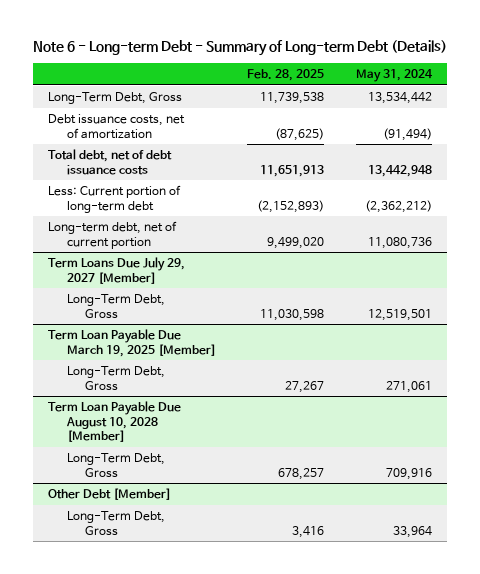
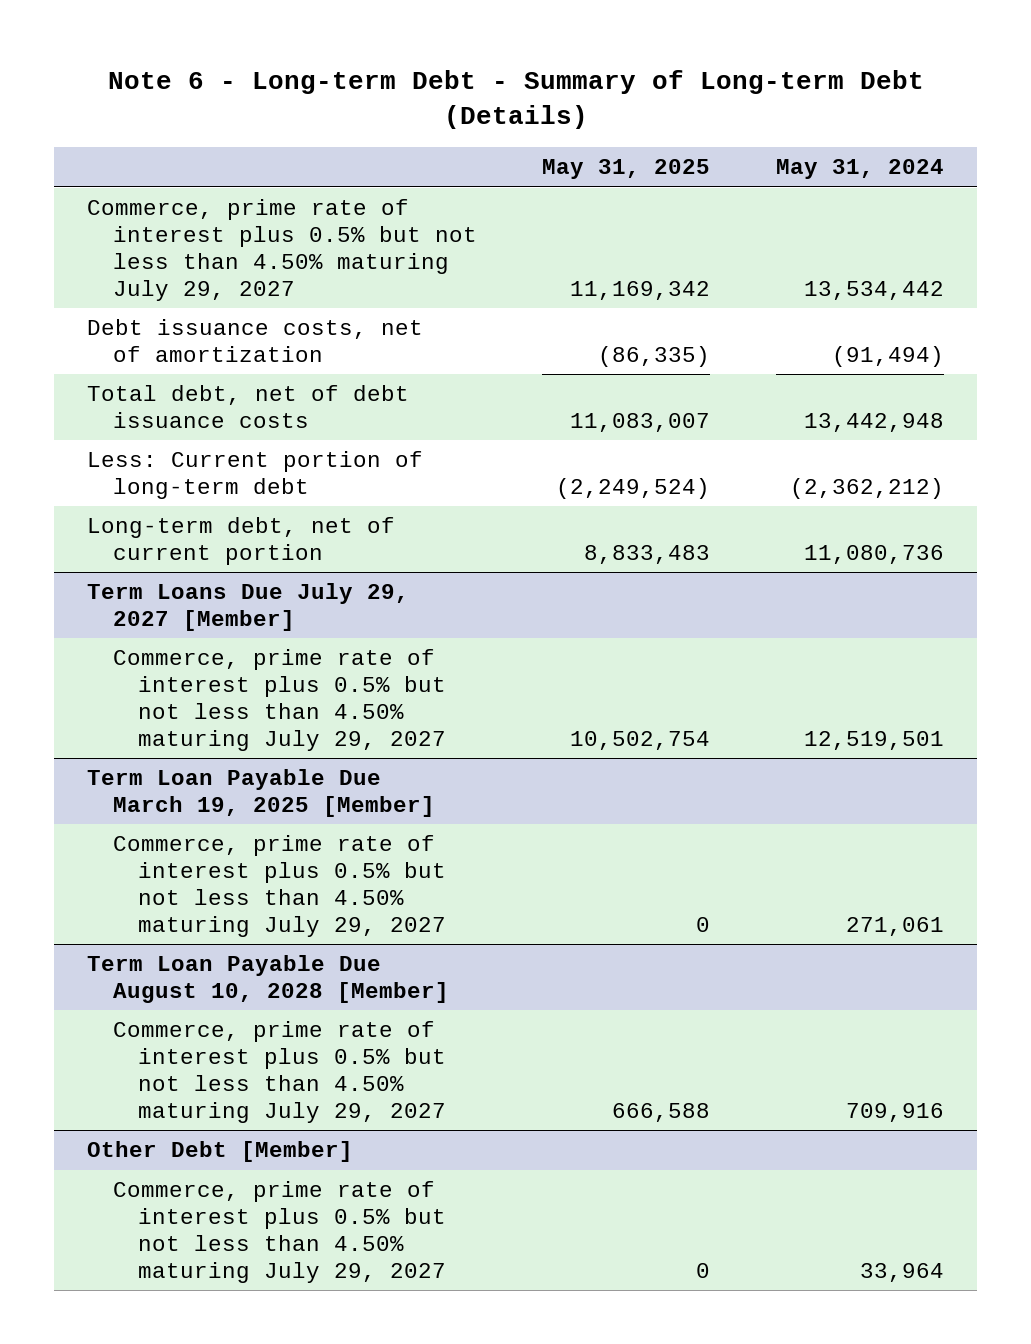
[247,68,325,81] Feb. 28, 2025 -> none
none -> [542,159,711,180] May 31, 2025
[48,92,183,105] Long-Term Debt, Gross -> [86,199,477,301] Commerce, prime rate of interest plus 0.5% but not less than 4.50% maturing July 29, 2027
[66,294,165,319] Long-Term Debt, Gross -> [112,649,447,751] Commerce, prime rate of interest plus 0.5% but not less than 4.50% maturing July 29, 2027
[66,366,165,391] Long-Term Debt, Gross -> [112,835,447,937] Commerce, prime rate of interest plus 0.5% but not less than 4.50% maturing July 29, 2027
[66,453,165,478] Long-Term Debt, Gross -> [112,1021,447,1123] Commerce, prime rate of interest plus 0.5% but not less than 4.50% maturing July 29, 2027
[66,511,165,536] Long-Term Debt, Gross -> [112,1181,447,1283] Commerce, prime rate of interest plus 0.5% but not less than 4.50% maturing July 29, 2027

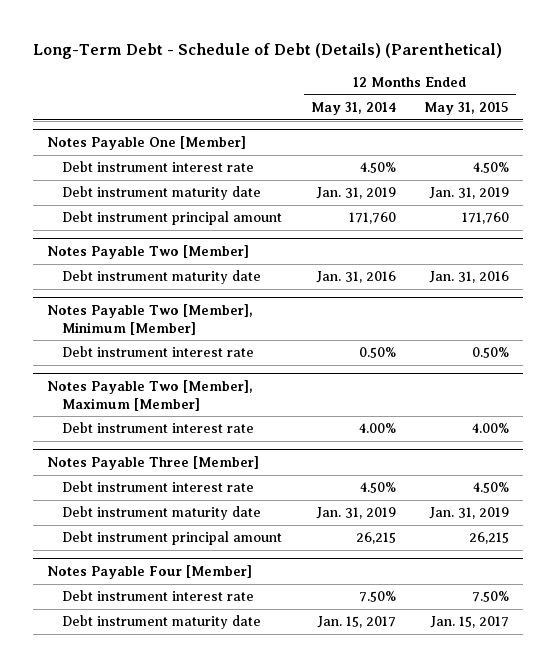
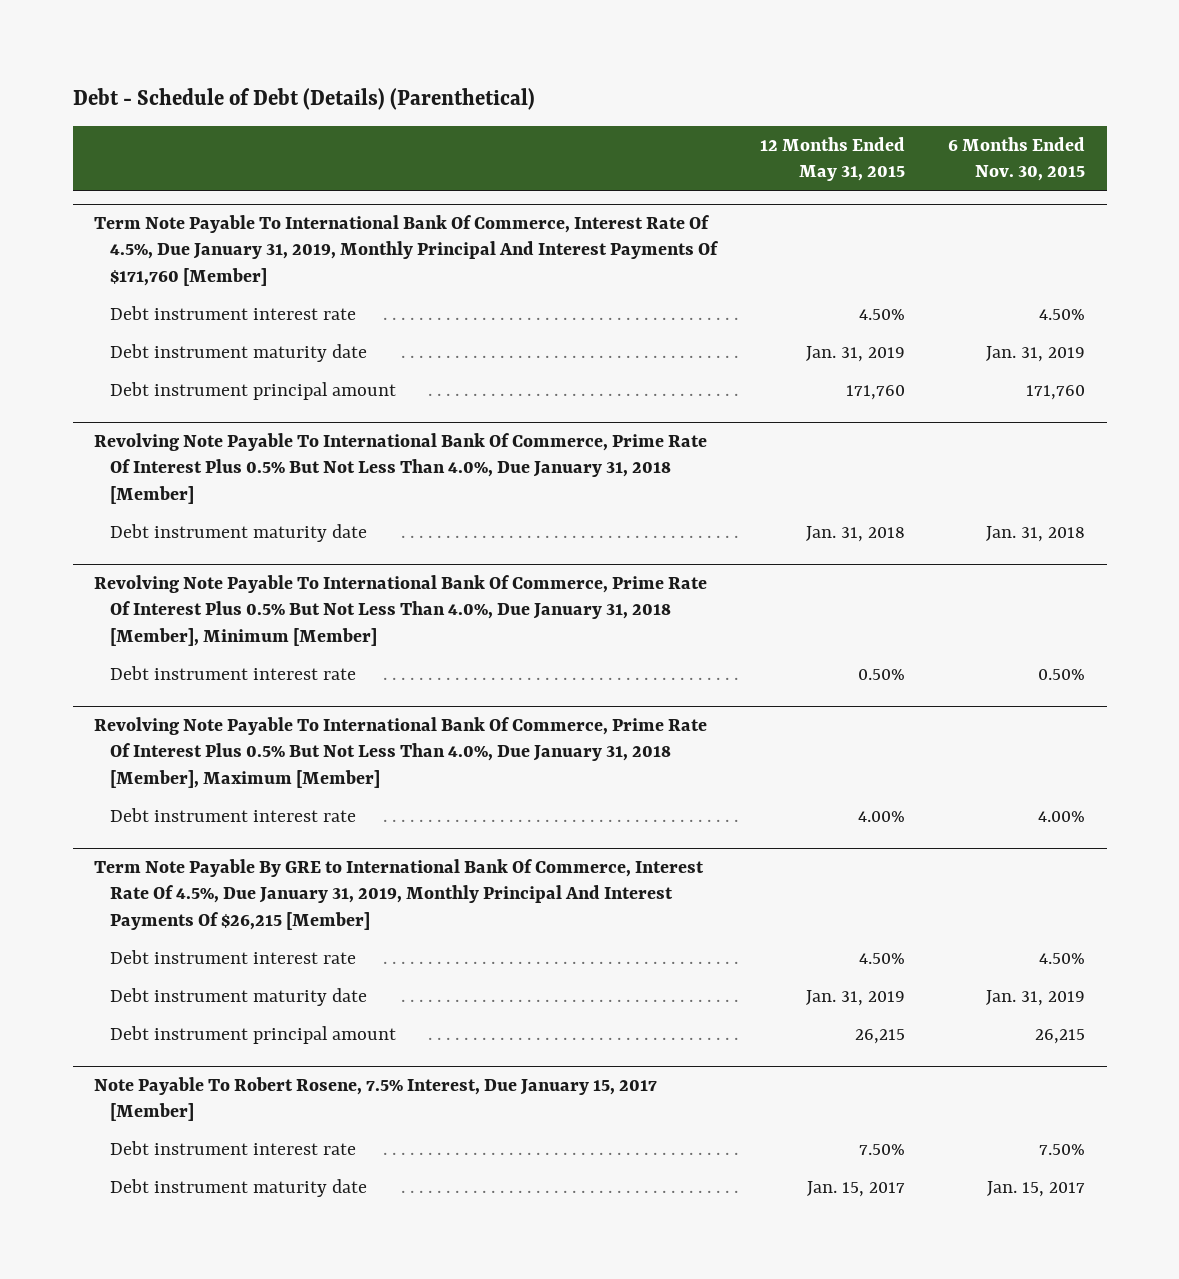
[33,43,503,60] Long-Term Debt - Schedule of Debt (Details) (Parenthetical) -> [72,88,535,111] Debt - Schedule of Debt (Details) (Parenthetical)
[310,101,396,115] May 31, 2014 -> none
none -> [948,136,1086,182] 6 Months Ended Nov. 30, 2015
[47,136,247,151] Notes Payable One [Member] -> none
none -> [94,214,719,286] Term Note Payable To International Bank Of Commerce, Interest Rate Of 4.5%, Due January 31, 2019, Monthly Principal And Interest Payments Of $171,760 [Member]
[47,304,254,335] Notes Payable Two [Member], Minimum [Member] -> none
[47,245,250,260] Notes Payable Two [Member] -> [94,432,708,504] Revolving Note Payable To International Bank Of Commerce, Prime Rate Of Interest Plus 0.5% But Not Less Than 4.0%, Due January 31, 2018 [Member]
[429,271,510,284] Jan. 31, 2016 -> [805,525,905,542] Jan. 31, 2018
none -> [94,574,708,646] Revolving Note Payable To International Bank Of Commerce, Prime Rate Of Interest Plus 0.5% But Not Less Than 4.0%, Due January 31, 2018 [Member], Minimum [Member]
[47,380,254,411] Notes Payable Two [Member], Maximum [Member] -> none
none -> [94,716,708,788] Revolving Note Payable To International Bank Of Commerce, Prime Rate Of Interest Plus 0.5% But Not Less Than 4.0%, Due January 31, 2018 [Member], Maximum [Member]
[47,456,260,471] Notes Payable Three [Member] -> [94,858,705,930] Term Note Payable By GRE to International Bank Of Commerce, Interest Rate Of 4.5%, Due January 31, 2019, Monthly Principal And Interest Payments Of $26,215 [Member]
[47,565,253,580] Notes Payable Four [Member] -> [94,1076,658,1122] Note Payable To Robert Rosene, 7.5% Interest, Due January 15, 2017 [Member]

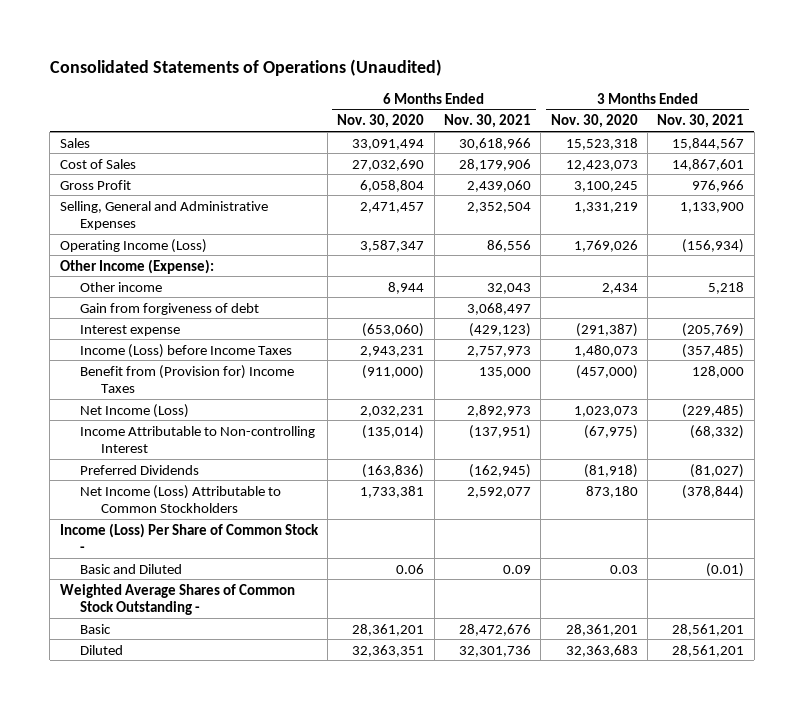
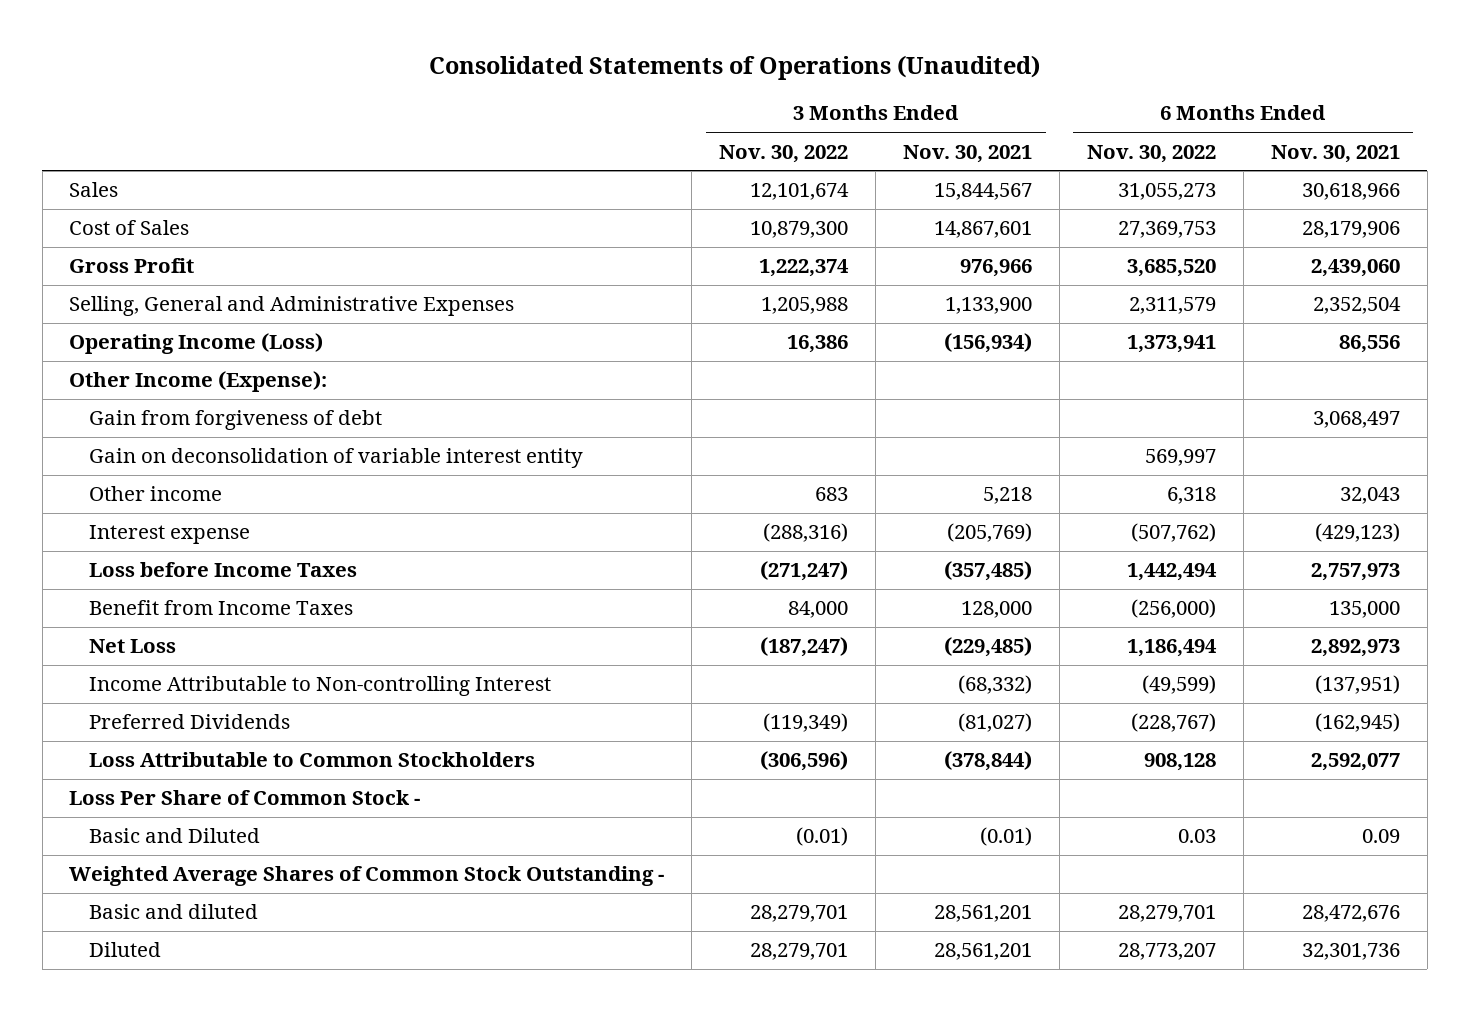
[337,114,425,129] Nov. 30, 2020 -> none
[550,114,638,129] Nov. 30, 2020 -> none
none -> [719,144,849,163] Nov. 30, 2022
none -> [1086,144,1216,163] Nov. 30, 2022
none -> [88,448,583,469] Gain on deconsolidation of variable interest entity
[80,281,163,292] Other income -> [88,486,222,502] Other income
[80,343,293,358] Income (Loss) before Income Taxes -> [88,562,357,578] Loss before Income Taxes
[80,364,295,393] Benefit from (Provision for) Income Taxes -> [88,600,353,616] Benefit from Income Taxes
[80,403,190,418] Net Income (Loss) -> [88,639,176,654] Net Loss
[80,484,282,513] Net Income (Loss) Attributable to Common Stockholders -> [88,752,535,768] Loss Attributable to Common Stockholders
[59,522,319,552] Income (Loss) Per Share of Common Stock - -> [69,790,421,806] Loss Per Share of Common Stock -
[80,623,112,634] Basic -> [88,904,258,920] Basic and diluted

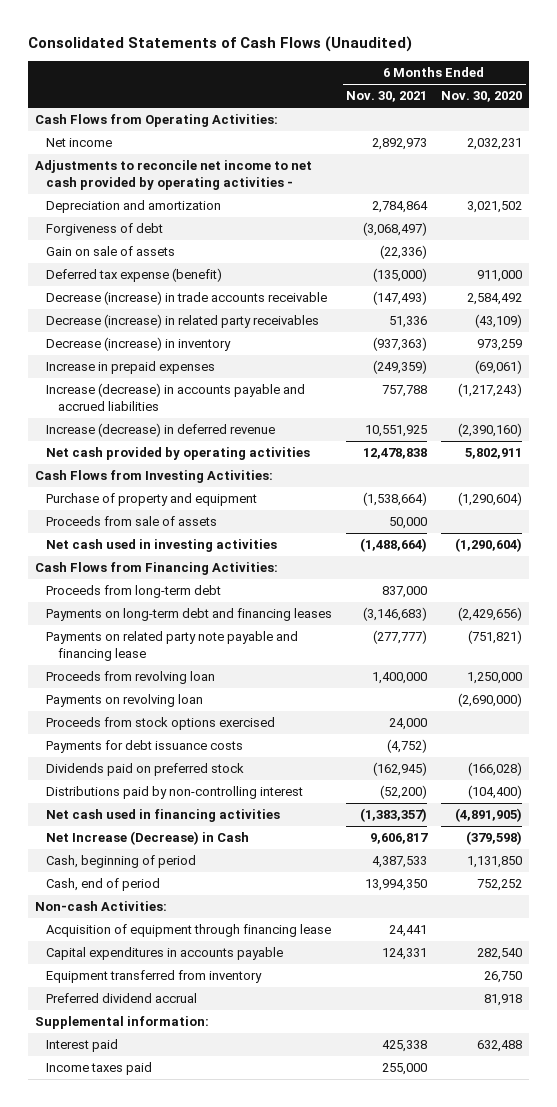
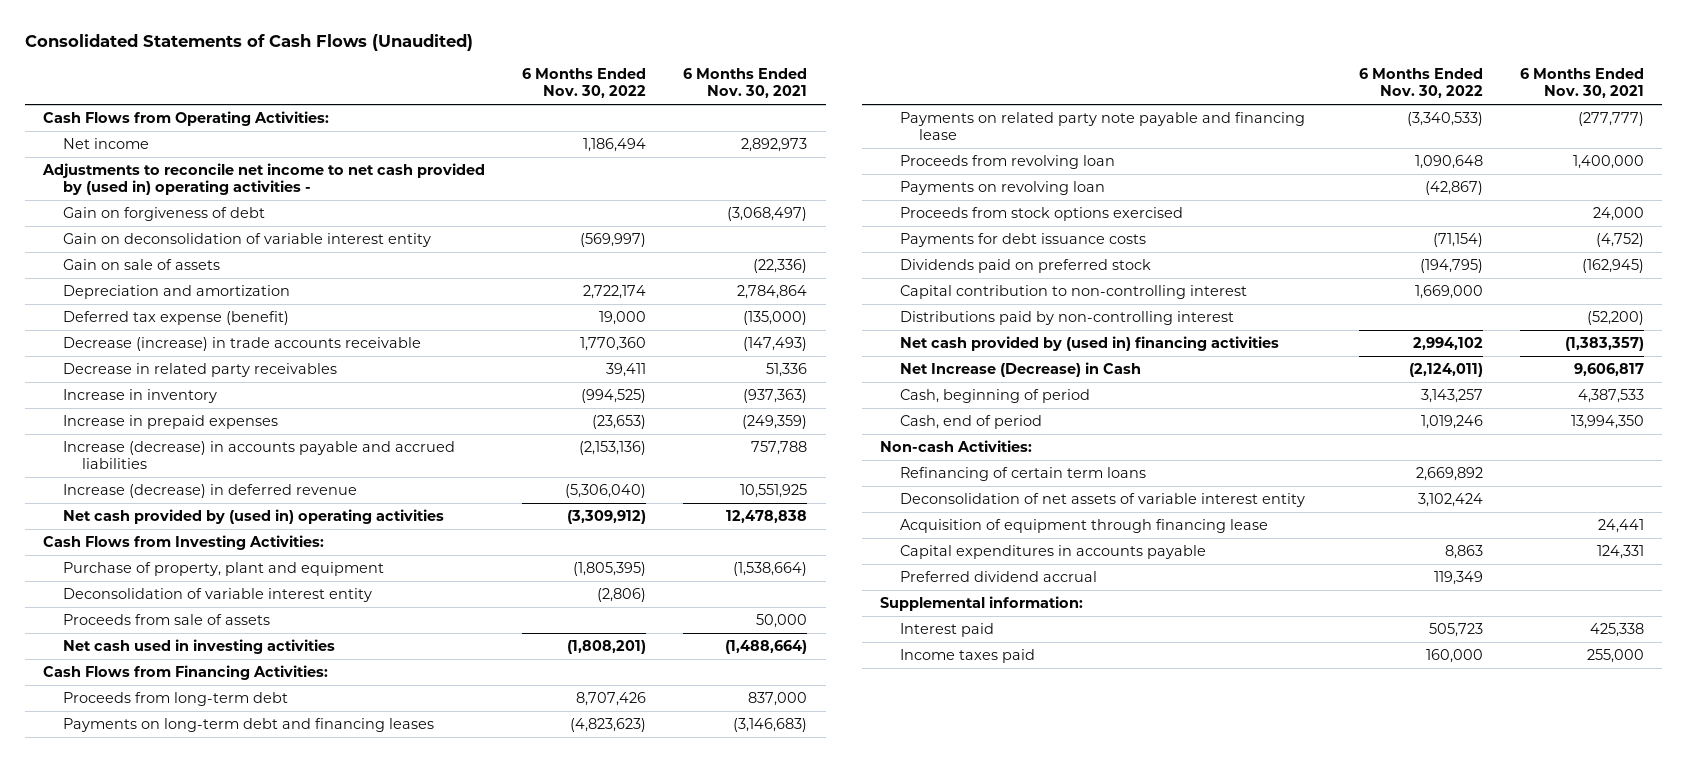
[441,91,523,103] Nov. 30, 2020 -> none
none -> [522,68,647,99] 6 Months Ended Nov. 30, 2022
[34,160,312,190] Adjustments to reconcile net income to net cash provided by operating activities - -> [42,163,486,195] Adjustments to reconcile net income to net cash provided by (used in) operating activities -
[46,223,164,237] Forgiveness of debt -> [62,207,265,222] Gain on forgiveness of debt
none -> [62,233,431,248] Gain on deconsolidation of variable interest entity
[46,200,222,214] Depreciation and amortization -> [62,285,290,300] Depreciation and amortization
[46,314,320,329] Decrease (increase) in related party receivables -> [62,363,337,378] Decrease in related party receivables
[46,337,232,352] Decrease (increase) in inventory -> [62,389,217,404] Increase in inventory
[46,447,311,461] Net cash provided by operating activities -> [62,509,444,525] Net cash provided by (used in) operating activities
[46,493,258,507] Purchase of property and equipment -> [62,562,384,577] Purchase of property, plant and equipment
none -> [62,588,372,603] Deconsolidation of variable interest entity
none -> [899,285,1247,300] Capital contribution to non-controlling interest
[46,809,281,823] Net cash used in financing activities -> [899,336,1279,352] Net cash provided by (used in) financing activities
none -> [899,467,1146,482] Refinancing of certain term loans
none -> [899,493,1305,508] Deconsolidation of net assets of variable interest entity
[46,970,263,984] Equipment transferred from inventory -> none

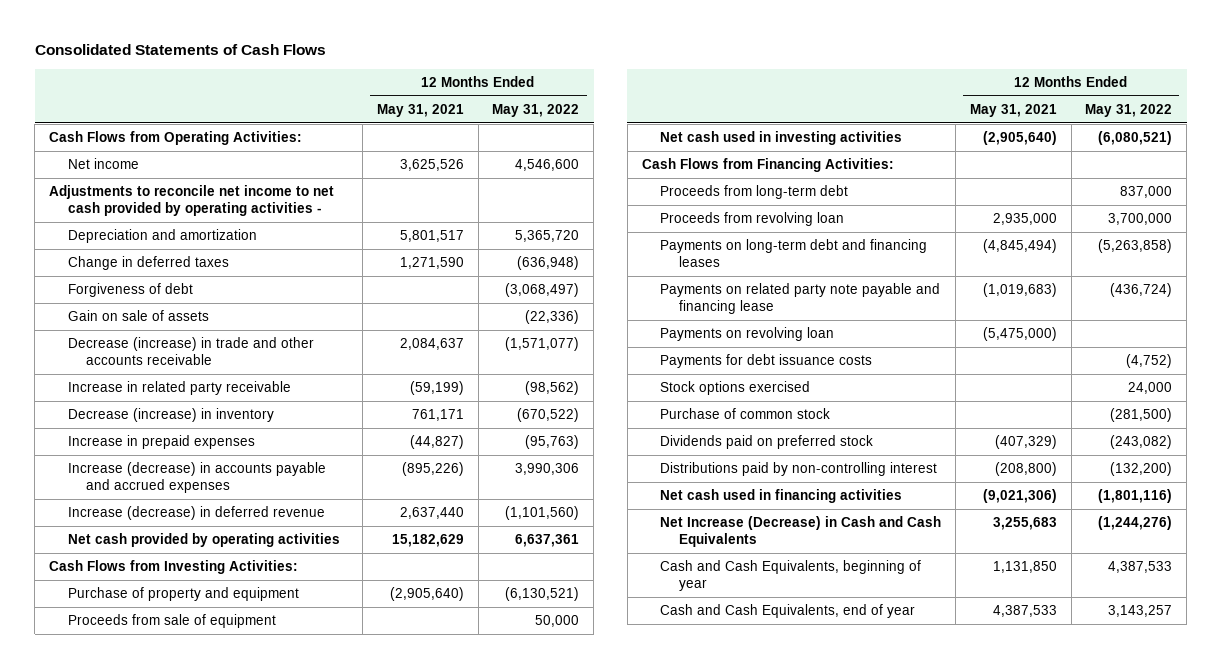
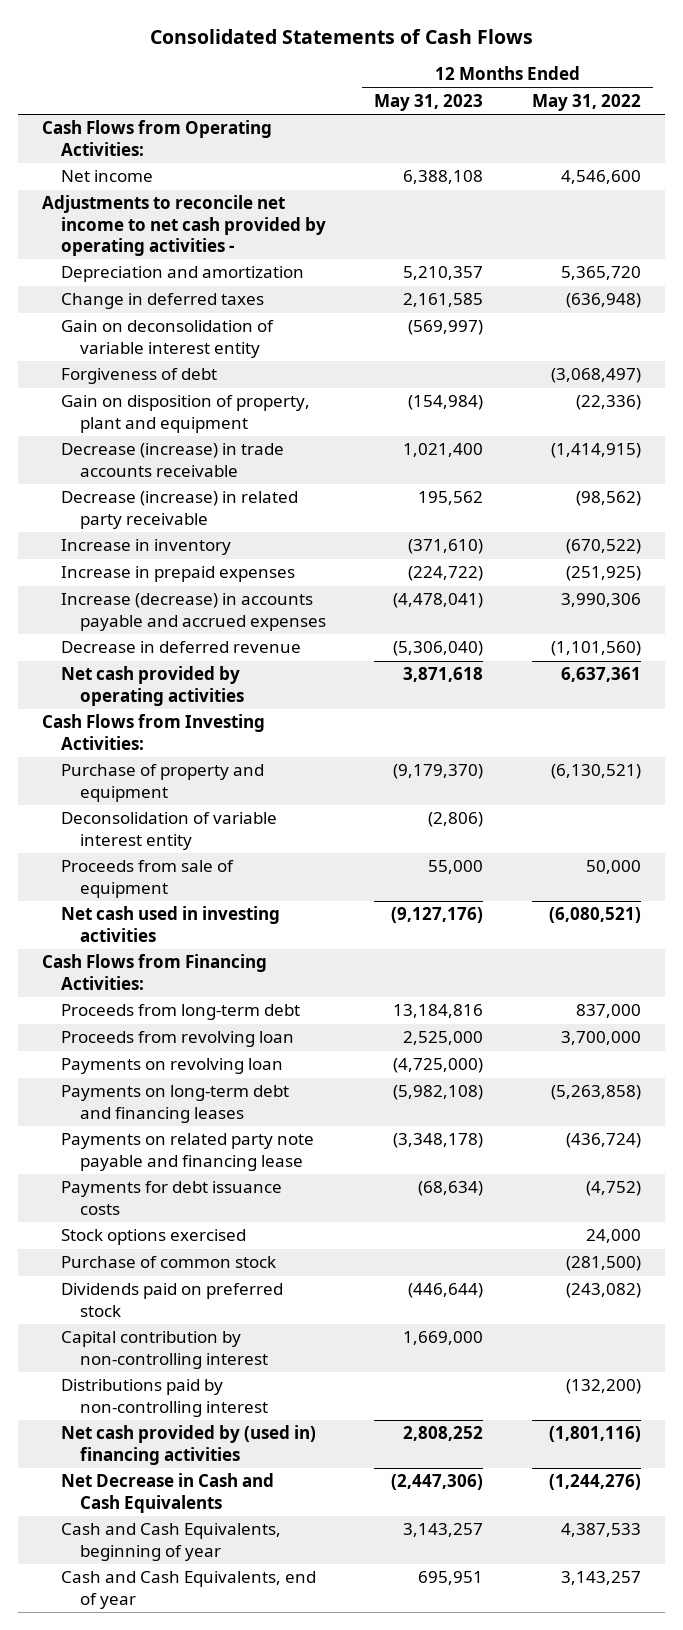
[376,103,464,117] May 31, 2021 -> none
none -> [374,94,484,112] May 31, 2023
none -> [60,320,274,358] Gain on deconsolidation of variable interest entity
[67,310,209,322] Gain on sale of assets -> [60,395,310,433] Gain on disposition of property, plant and equipment
[67,337,314,366] Decrease (increase) in trade and other accounts receivable -> [60,443,284,477] Decrease (increase) in trade accounts receivable
[505,337,580,352] (1,571,077) -> [551,443,642,459] (1,414,915)
[67,381,291,396] Increase in related party receivable -> [60,491,298,529] Decrease (increase) in related party receivable
[67,408,274,423] Decrease (increase) in inventory -> [60,539,231,556] Increase in inventory
[525,435,580,450] (95,763) -> [566,566,642,582] (251,925)
[67,506,325,521] Increase (decrease) in deferred revenue -> [60,641,301,654] Decrease in deferred revenue
none -> [60,812,277,850] Deconsolidation of variable interest entity
[660,327,835,342] Payments on revolving loan -> [60,1058,283,1075] Payments on revolving loan
none -> [60,1331,268,1369] Capital contribution by non-controlling interest
[660,489,903,504] Net cash used in financing activities -> [60,1425,316,1465] Net cash provided by (used in) financing activities
[660,516,942,548] Net Increase (Decrease) in Cash and Cash Equivalents -> [60,1473,274,1513] Net Decrease in Cash and Cash Equivalents

